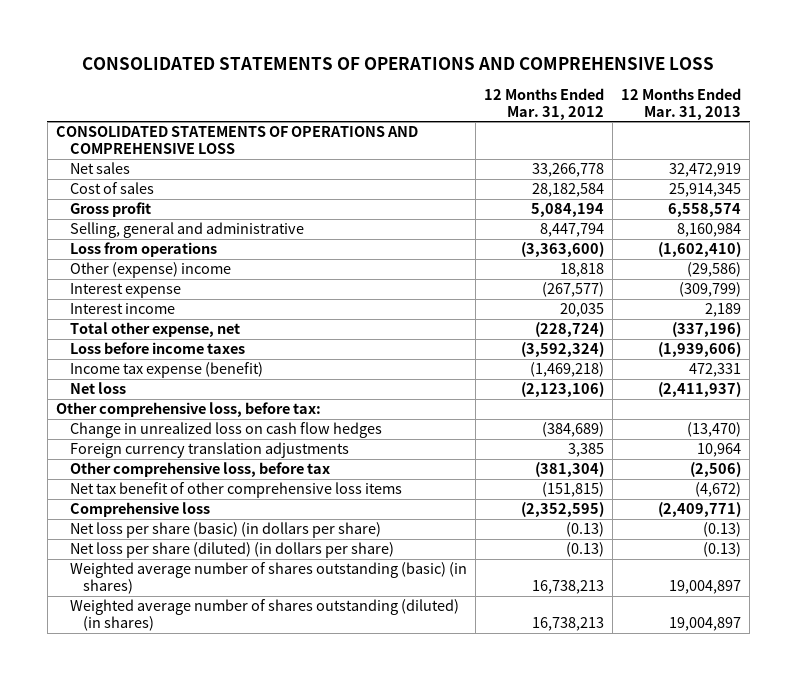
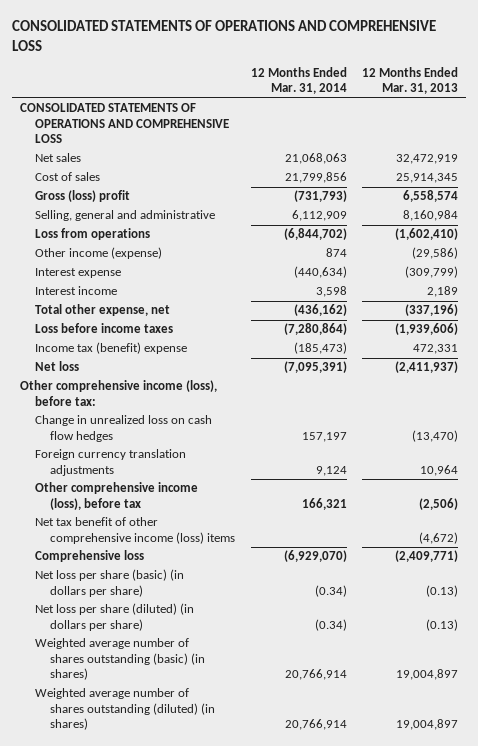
[483,87,604,120] 12 Months Ended Mar. 31, 2012 -> none
none -> [250,66,347,95] 12 Months Ended Mar. 31, 2014
[69,202,151,218] Gross profit -> [34,190,130,203] Gross (loss) profit
[69,262,231,279] Other (expense) income -> [34,247,162,260] Other income (expense)
[69,362,263,379] Income tax expense (benefit) -> [34,342,187,355] Income tax (benefit) expense
[55,402,321,418] Other comprehensive loss, before tax: -> [19,380,217,406] Other comprehensive income (loss), before tax:
[69,462,330,478] Other comprehensive loss, before tax -> [34,482,198,510] Other comprehensive income (loss), before tax
[69,482,402,499] Net tax benefit of other comprehensive loss items -> [34,517,235,544] Net tax benefit of other comprehensive income (loss) items

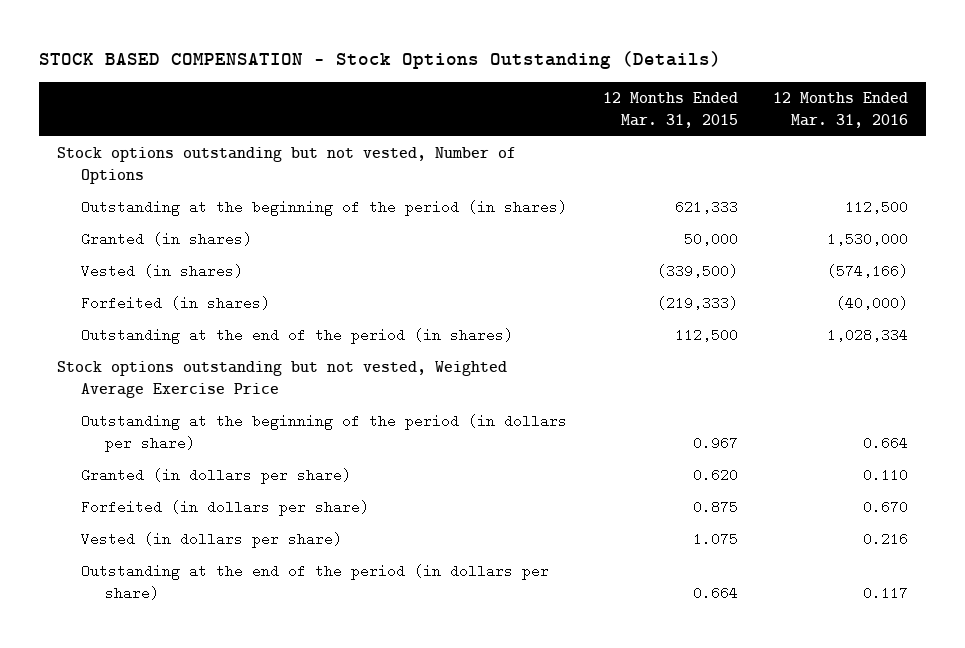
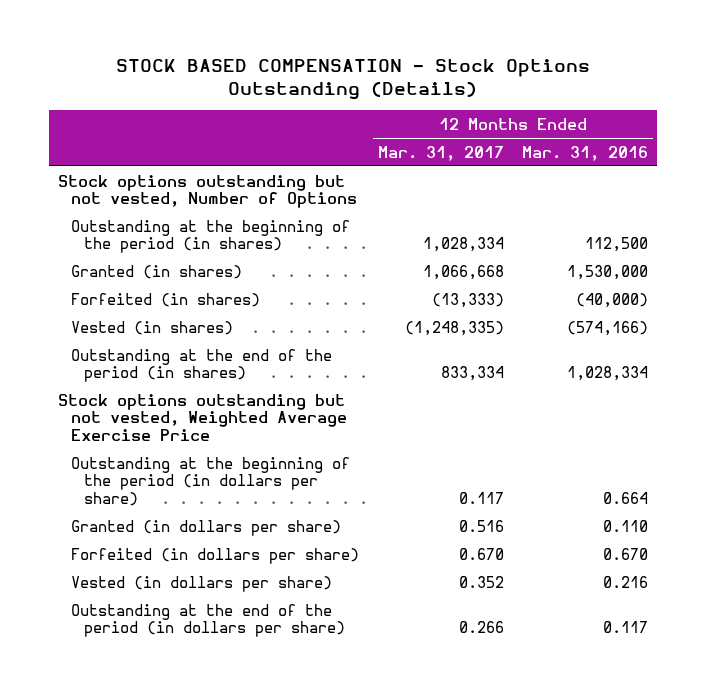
[602,92,738,128] 12 Months Ended Mar. 31, 2015 -> none
none -> [377,145,504,161] Mar. 31, 2017
[81,264,244,279] Vested (in shares) -> [71,320,234,335] Vested (in shares)

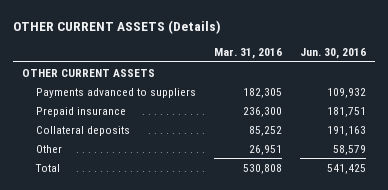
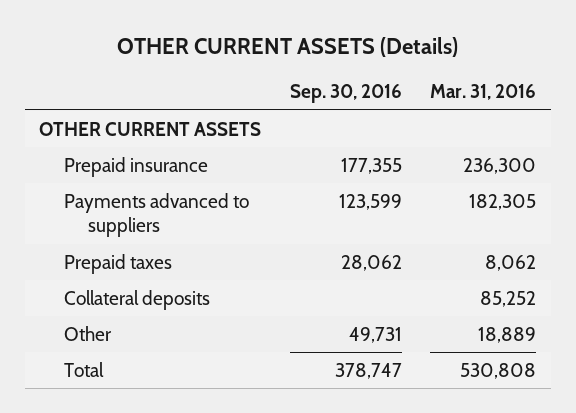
[299,48,366,60] Jun. 30, 2016 -> none
none -> [289,84,402,104] Sep. 30, 2016
[36,87,197,98] Payments advanced to suppliers -> [63,192,249,238] Payments advanced to suppliers
none -> [63,253,172,274] Prepaid taxes
[249,144,283,155] 26,951 -> [478,326,537,343] 18,889

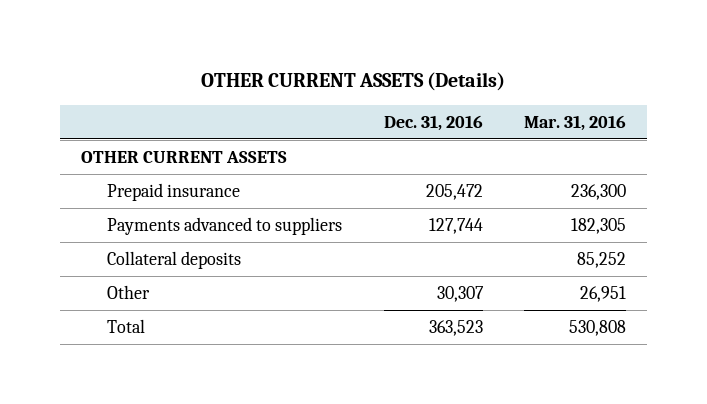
[289,84,402,104] Sep. 30, 2016 -> none
none -> [383,114,483,131] Dec. 31, 2016
[63,253,172,274] Prepaid taxes -> none
[478,326,537,343] 18,889 -> [580,286,627,303] 26,951

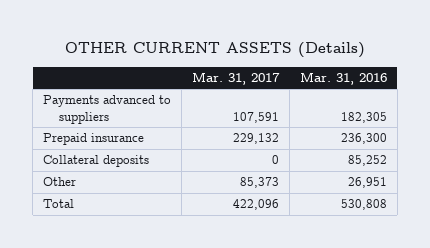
[383,114,483,131] Dec. 31, 2016 -> none
none -> [191,72,280,86] Mar. 31, 2017
[80,151,287,164] OTHER CURRENT ASSETS -> none
[106,183,240,202] Prepaid insurance -> [43,133,145,146] Prepaid insurance

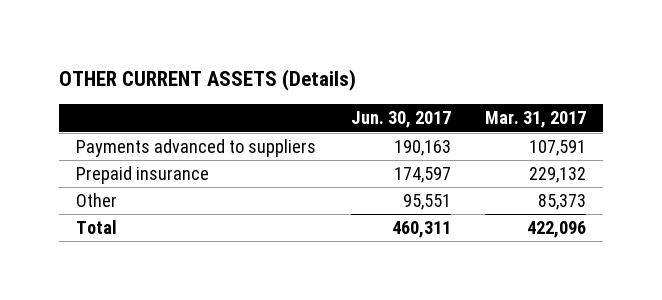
[299,72,387,86] Mar. 31, 2016 -> none
none -> [350,111,451,129] Jun. 30, 2017
[43,155,150,168] Collateral deposits -> none

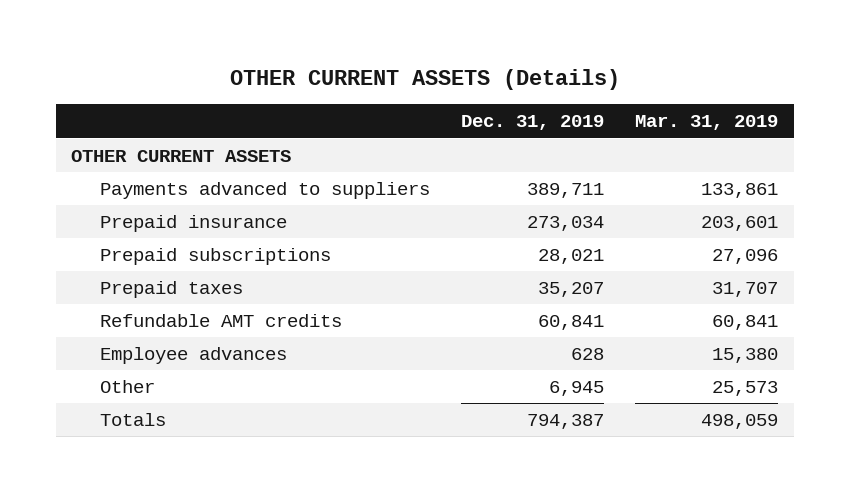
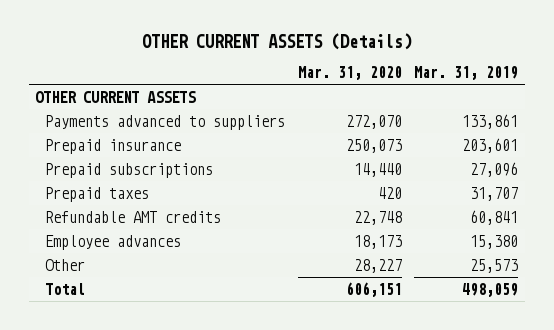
[461,115,605,131] Dec. 31, 2019 -> none
none -> [297,65,402,80] Mar. 31, 2020
[99,412,166,426] Totals -> [45,282,86,295] Total

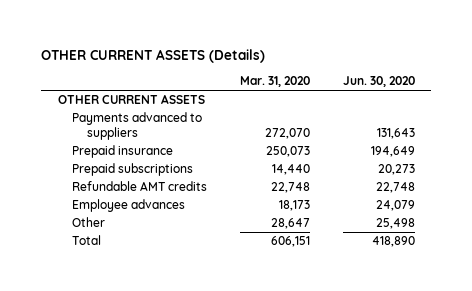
[414,65,519,80] Mar. 31, 2019 -> none
none -> [342,76,415,88] Jun. 30, 2020
[45,186,150,202] Prepaid taxes -> none
[353,258,402,273] 28,227 -> [270,218,310,230] 28,647

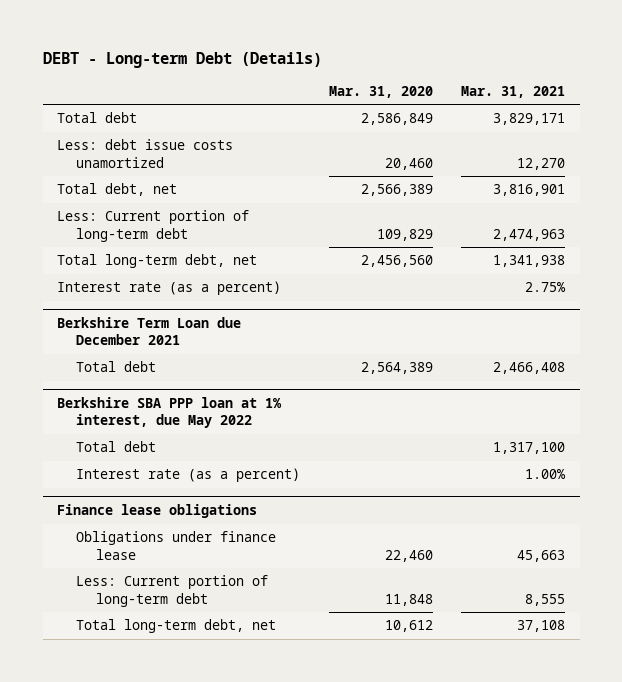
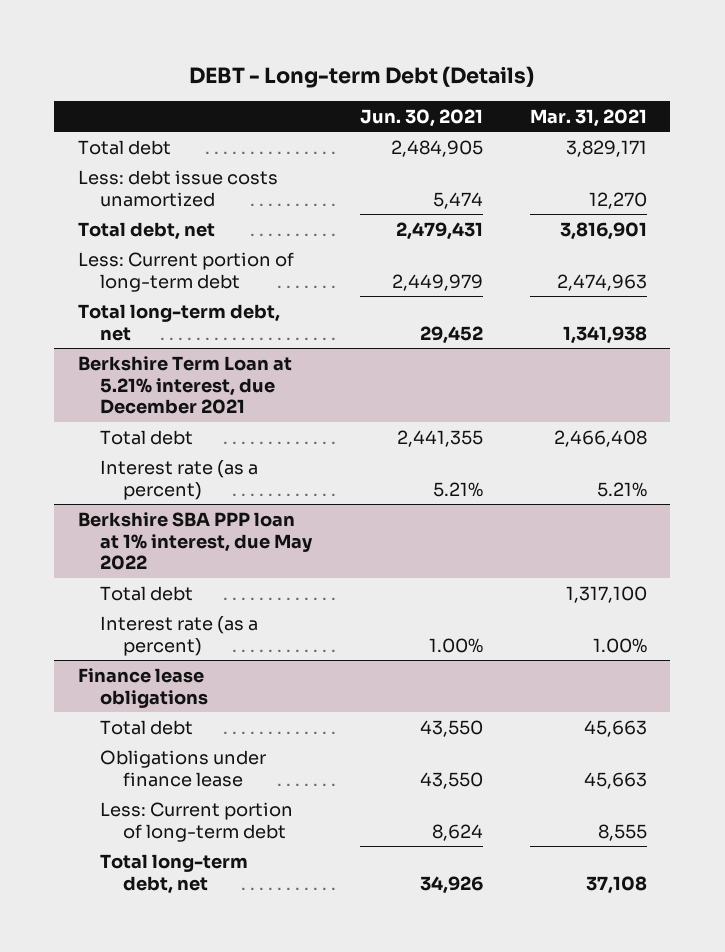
[328,85,433,98] Mar. 31, 2020 -> none
none -> [359,108,483,127] Jun. 30, 2021
[56,281,281,296] Interest rate (as a percent) -> none
[56,316,241,346] Berkshire Term Loan due December 2021 -> [78,355,293,415] Berkshire Term Loan at 5.21% interest, due December 2021
none -> [100,459,259,500] Interest rate (as a percent)
none -> [100,719,194,735] Total debt

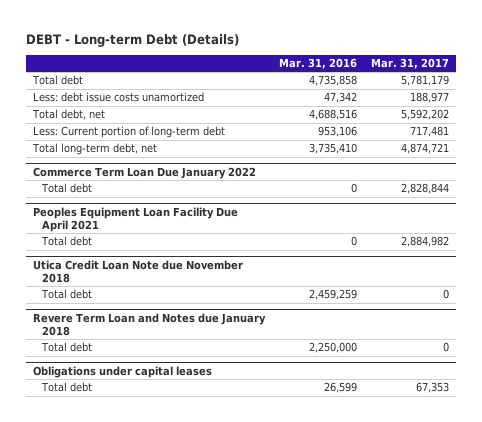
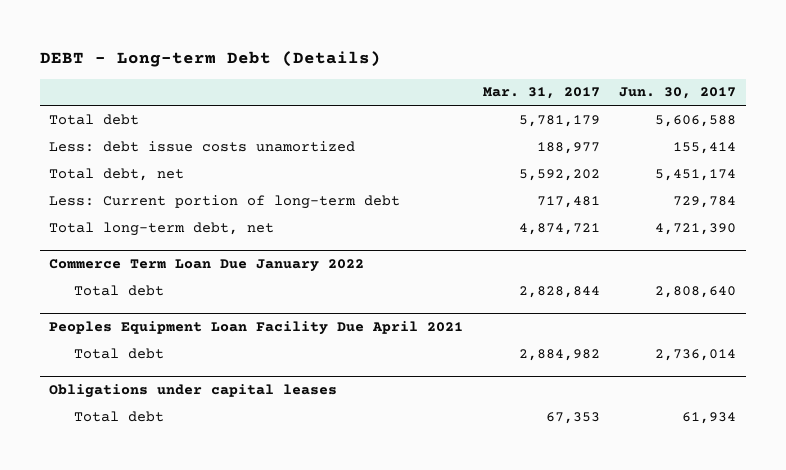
[279,58,358,70] Mar. 31, 2016 -> none
none -> [619,87,737,100] Jun. 30, 2017
[33,259,244,284] Utica Credit Loan Note due November 2018 -> none
[40,289,92,300] Total debt -> none
[33,312,267,337] Revere Term Loan and Notes due January 2018 -> none
[40,342,92,353] Total debt -> none

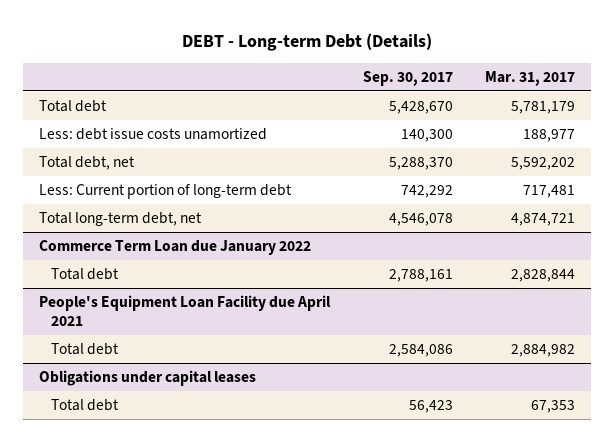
[619,87,737,100] Jun. 30, 2017 -> none
none -> [362,71,453,87] Sep. 30, 2017
[49,258,365,272] Commerce Term Loan Due January 2022 -> [39,240,312,256] Commerce Term Loan due January 2022
[49,320,464,335] Peoples Equipment Loan Facility Due April 2021 -> [39,295,332,327] People's Equipment Loan Facility due April 2021

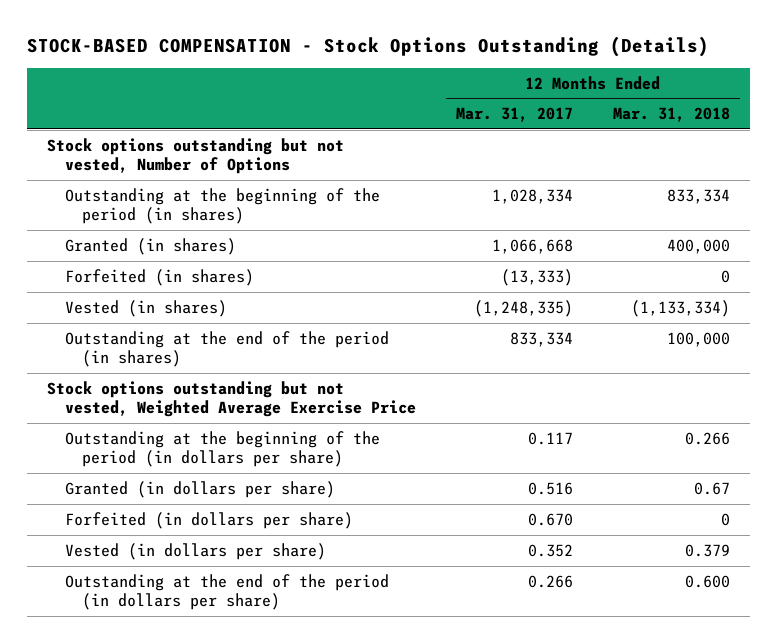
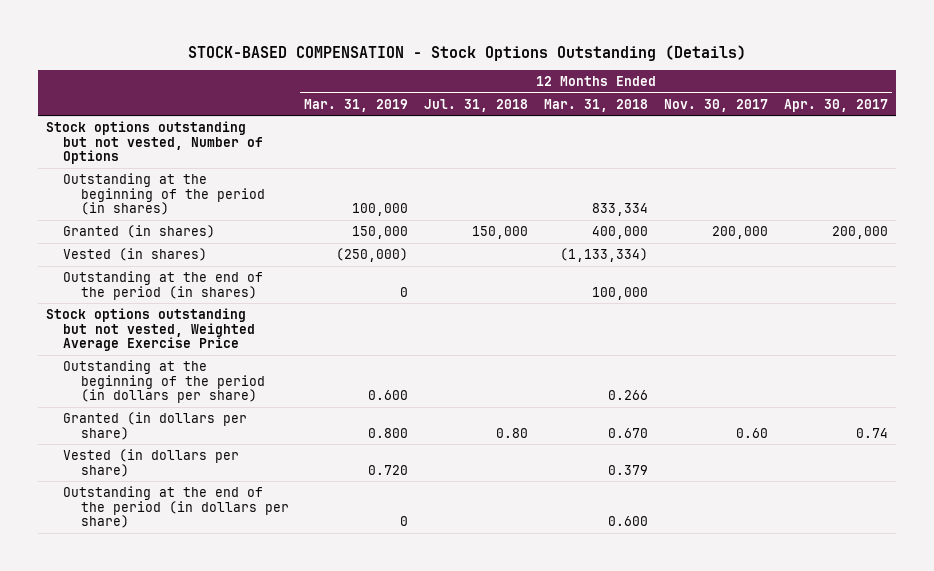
[455,107,573,123] Mar. 31, 2017 -> none
none -> [304,98,409,112] Mar. 31, 2019
none -> [424,98,529,112] Jul. 31, 2018
none -> [663,98,768,112] Nov. 30, 2017
none -> [783,98,888,112] Apr. 30, 2017
[64,268,254,286] Forfeited (in shares) -> none
[64,511,353,529] Forfeited (in dollars per share) -> none
[693,481,730,495] 0.67 -> [607,427,648,438] 0.670

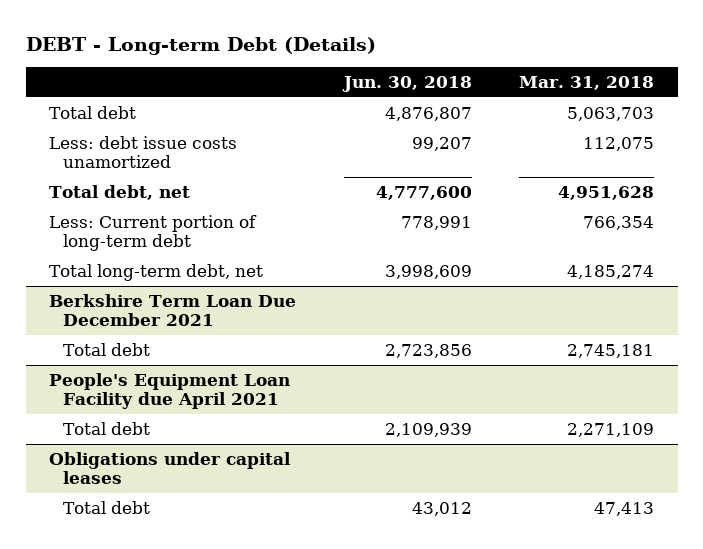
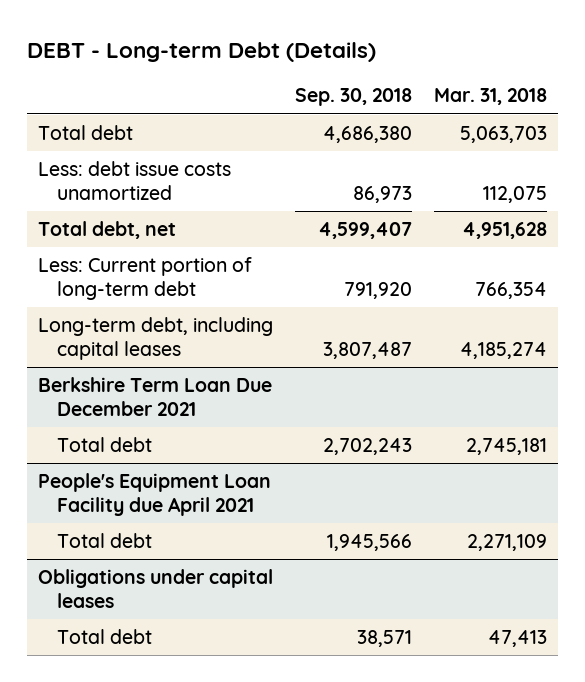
[341,75,472,92] Jun. 30, 2018 -> none
none -> [295,88,413,107] Sep. 30, 2018
[49,263,264,281] Total long-term debt, net -> [38,317,274,360] Long-term debt, including capital leases

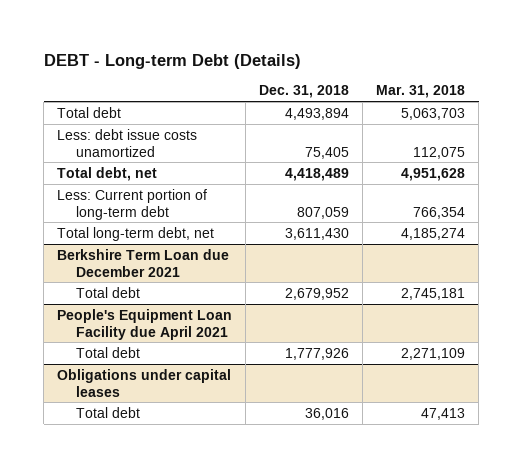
[295,88,413,107] Sep. 30, 2018 -> none
none -> [259,85,350,99] Dec. 31, 2018
[38,317,274,360] Long-term debt, including capital leases -> [57,226,215,241] Total long-term debt, net
[38,377,273,416] Berkshire Term Loan Due December 2021 -> [57,248,230,277] Berkshire Term Loan due December 2021

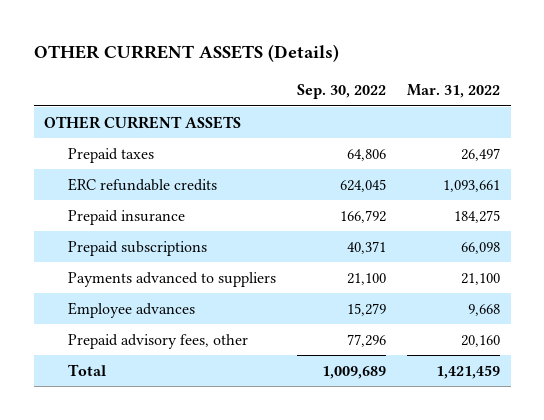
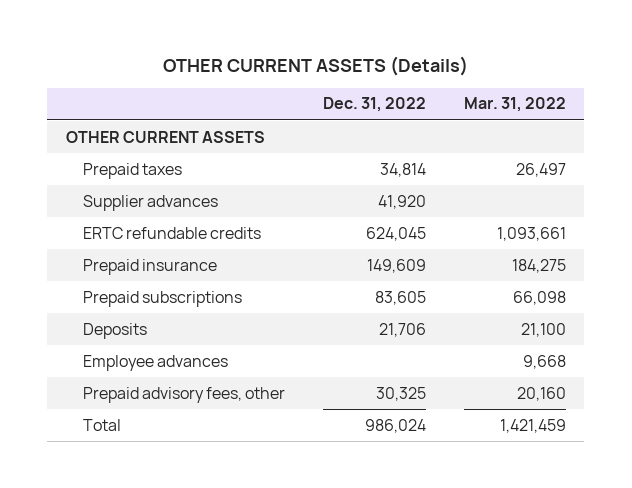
[297,84,387,100] Sep. 30, 2022 -> none
none -> [322,97,426,113] Dec. 31, 2022
none -> [83,194,219,211] Supplier advances
[67,177,217,191] ERC refundable credits -> [83,226,262,239] ERTC refundable credits
[67,271,276,287] Payments advanced to suppliers -> [83,322,148,339] Deposits

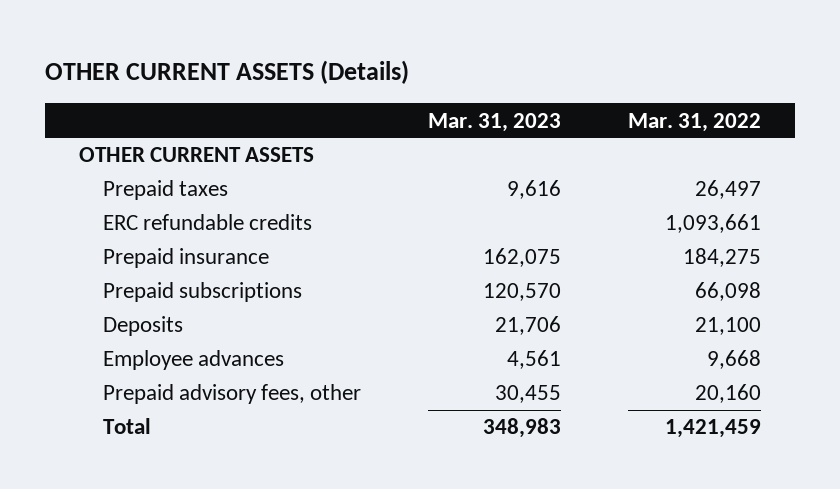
[322,97,426,113] Dec. 31, 2022 -> none
none -> [428,112,562,132] Mar. 31, 2023
[83,194,219,211] Supplier advances -> none
[83,226,262,239] ERTC refundable credits -> [103,214,313,231] ERC refundable credits

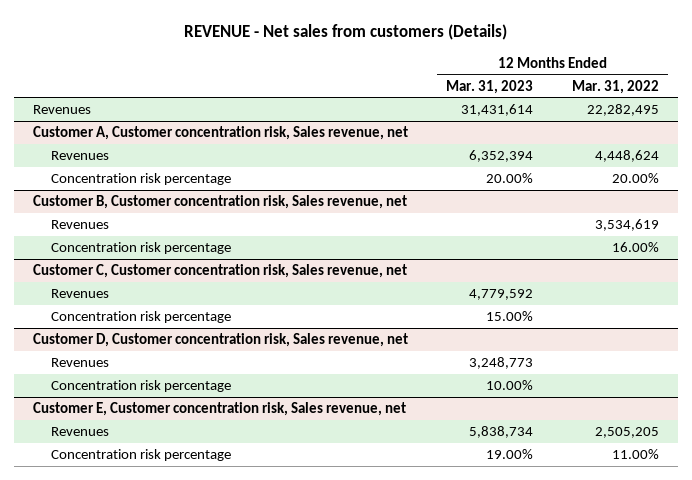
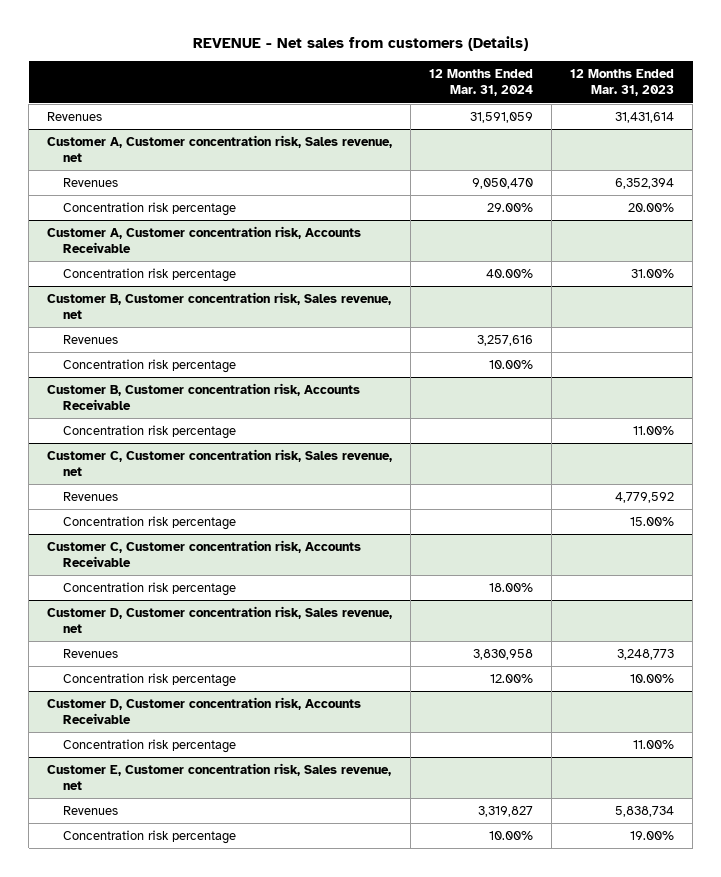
[571,79,659,94] Mar. 31, 2022 -> none
none -> [429,68,534,97] 12 Months Ended Mar. 31, 2024
none -> [47,225,362,254] Customer A, Customer concentration risk, Accounts Receivable
none -> [63,267,237,282] Concentration risk percentage
none -> [47,382,361,411] Customer B, Customer concentration risk, Accounts Receivable
none -> [63,424,237,439] Concentration risk percentage
none -> [47,539,362,568] Customer C, Customer concentration risk, Accounts Receivable
none -> [63,581,237,596] Concentration risk percentage
none -> [47,696,362,725] Customer D, Customer concentration risk, Accounts Receivable
none -> [63,738,237,753] Concentration risk percentage

